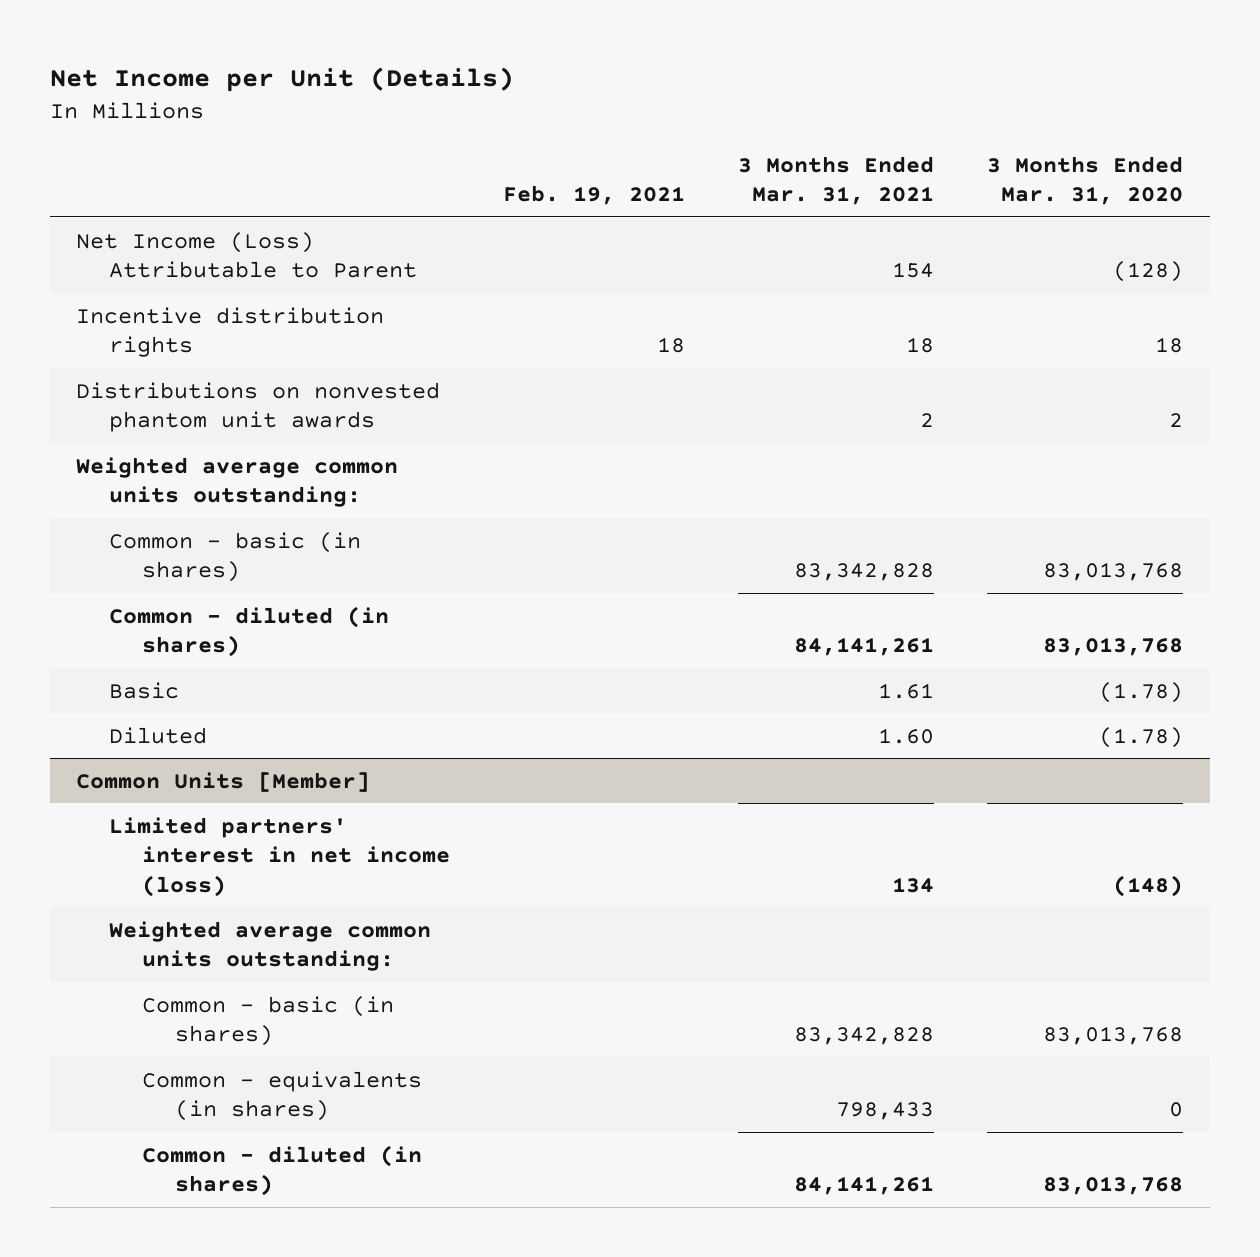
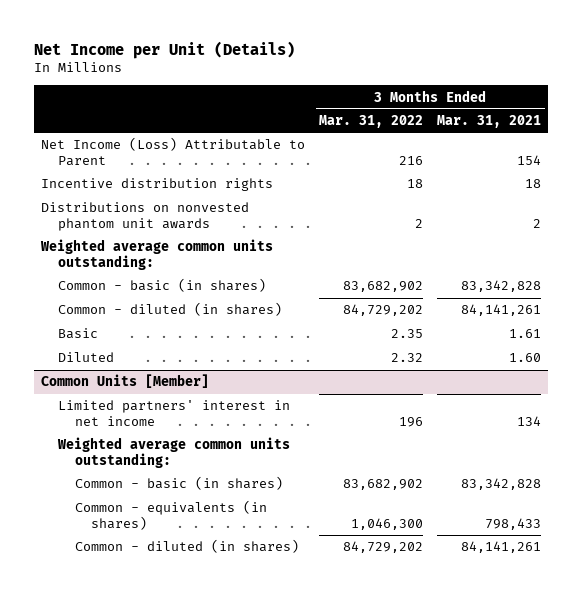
[503,185,686,206] Feb. 19, 2021 -> none
[987,155,1184,206] 3 Months Ended Mar. 31, 2020 -> none
none -> [319,115,424,129] Mar. 31, 2022
[109,816,450,897] Limited partners' interest in net income (loss) -> [58,400,291,427] Limited partners' interest in net income

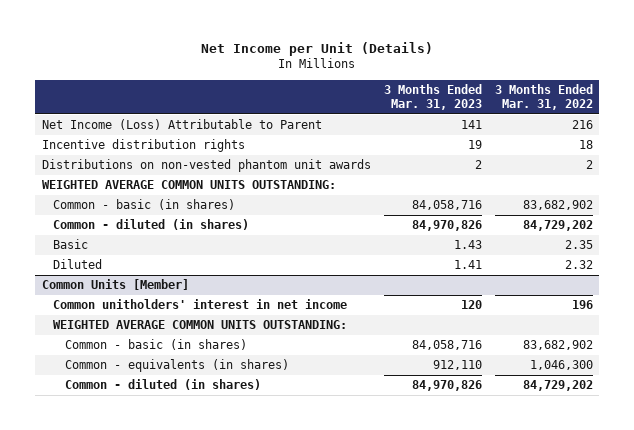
[437,115,542,129] Mar. 31, 2021 -> none
none -> [383,83,482,110] 3 Months Ended Mar. 31, 2023
[41,202,250,232] Distributions on nonvested phantom unit awards -> [41,159,371,173] Distributions on non-vested phantom unit awards
[40,239,274,271] Weighted average common units outstanding: -> [41,180,336,190] WEIGHTED AVERAGE COMMON UNITS OUTSTANDING:
[58,400,291,427] Limited partners' interest in net income -> [53,299,348,310] Common unitholders' interest in net income
[57,437,291,469] Weighted average common units outstanding: -> [53,320,348,330] WEIGHTED AVERAGE COMMON UNITS OUTSTANDING:

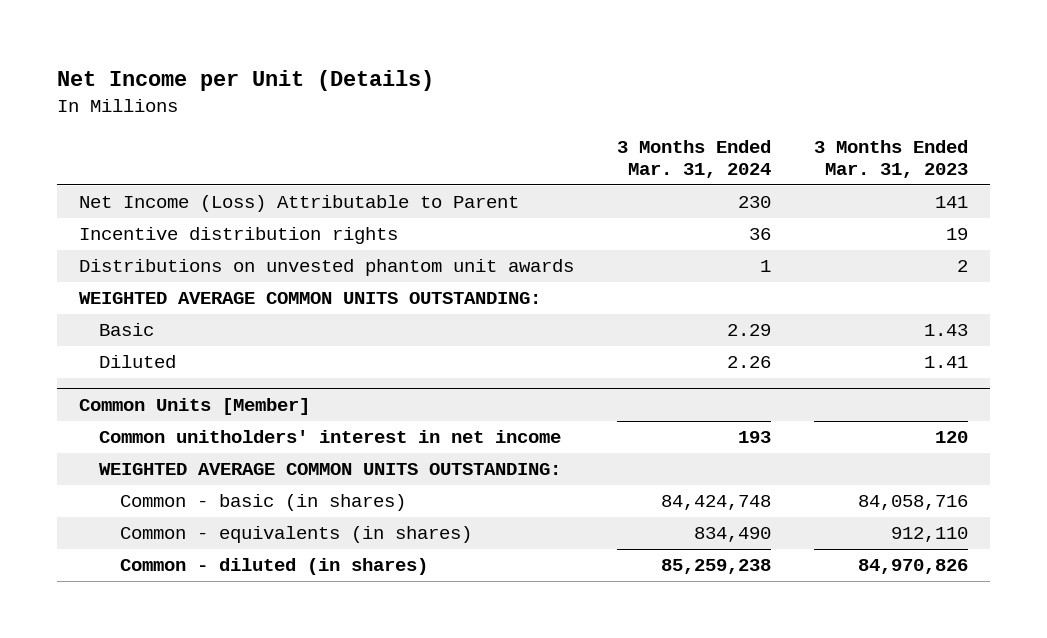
[494,83,593,110] 3 Months Ended Mar. 31, 2022 -> none
none -> [616,140,771,178] 3 Months Ended Mar. 31, 2024
[41,159,371,173] Distributions on non-vested phantom unit awards -> [78,259,574,277] Distributions on unvested phantom unit awards
[53,199,236,211] Common - basic (in shares) -> none
[53,219,250,231] Common - diluted (in shares) -> none

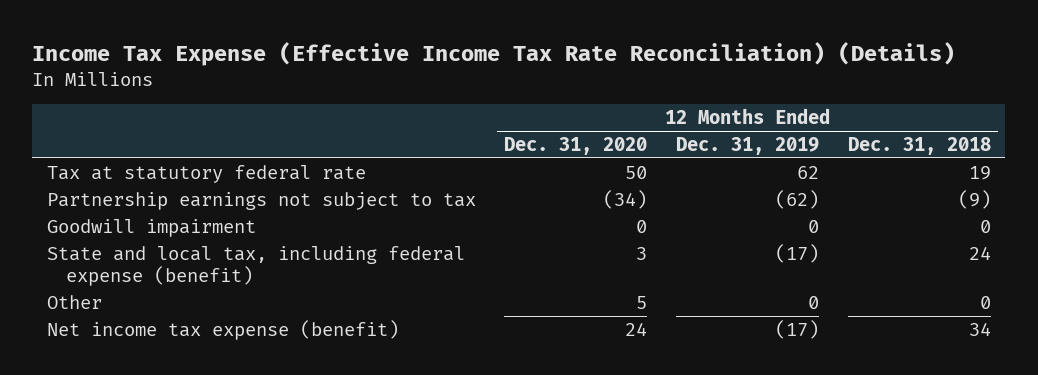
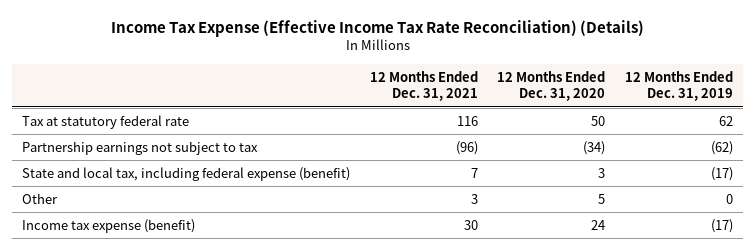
[848,137,992,156] Dec. 31, 2018 -> none
none -> [369,70,478,102] 12 Months Ended Dec. 31, 2021
[46,218,256,237] Goodwill impairment -> none
[46,319,399,340] Net income tax expense (benefit) -> [22,218,196,233] Income tax expense (benefit)

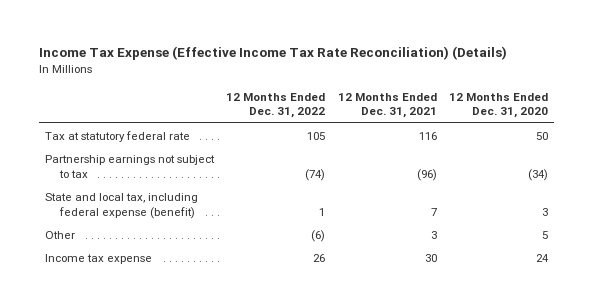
[625,70,734,102] 12 Months Ended Dec. 31, 2019 -> none
none -> [226,92,326,119] 12 Months Ended Dec. 31, 2022
[22,218,196,233] Income tax expense (benefit) -> [45,253,153,264] Income tax expense

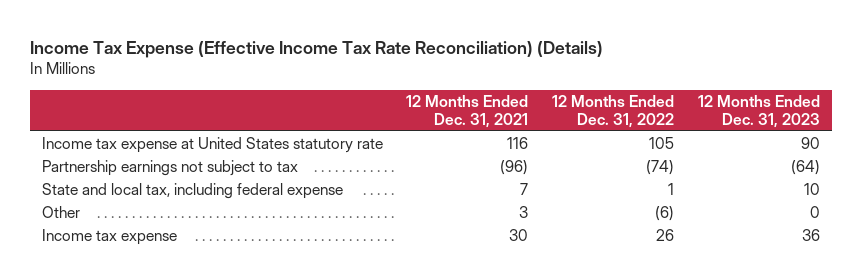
[448,92,548,119] 12 Months Ended Dec. 31, 2020 -> none
none -> [697,94,820,129] 12 Months Ended Dec. 31, 2023
[45,130,191,142] Tax at statutory federal rate -> [41,136,383,153] Income tax expense at United States statutory rate
[45,192,199,219] State and local tax, including federal expense (benefit) -> [41,182,343,199] State and local tax, including federal expense

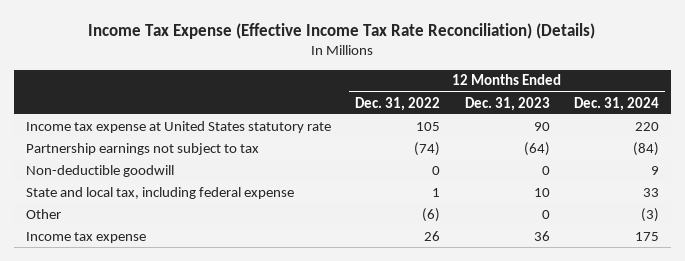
[406,94,529,129] 12 Months Ended Dec. 31, 2021 -> none
none -> [573,96,659,111] Dec. 31, 2024
none -> [25,164,174,177] Non-deductible goodwill

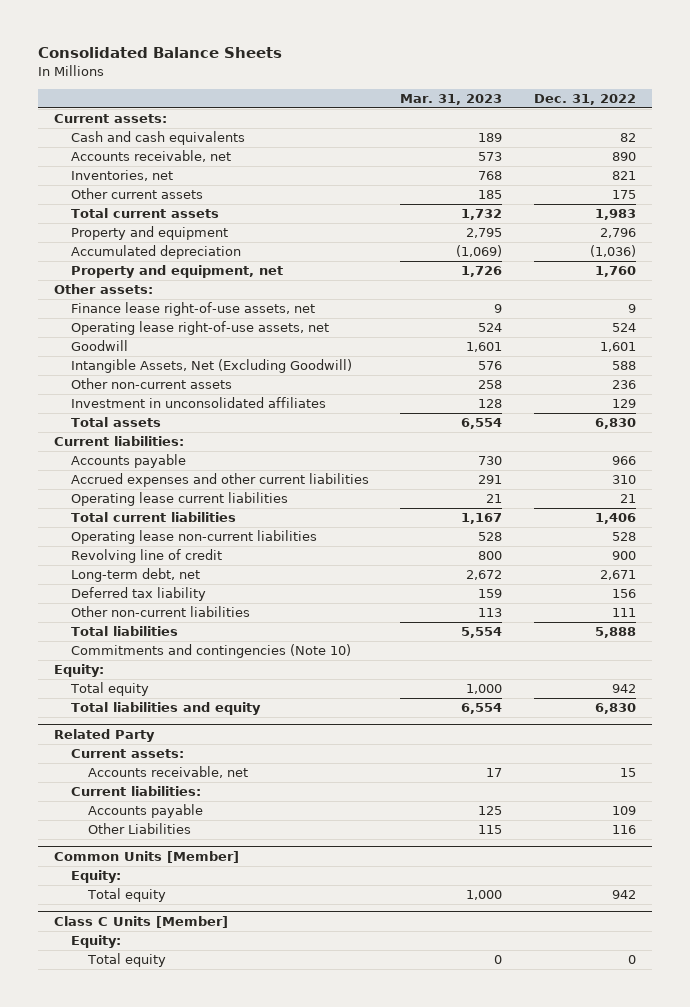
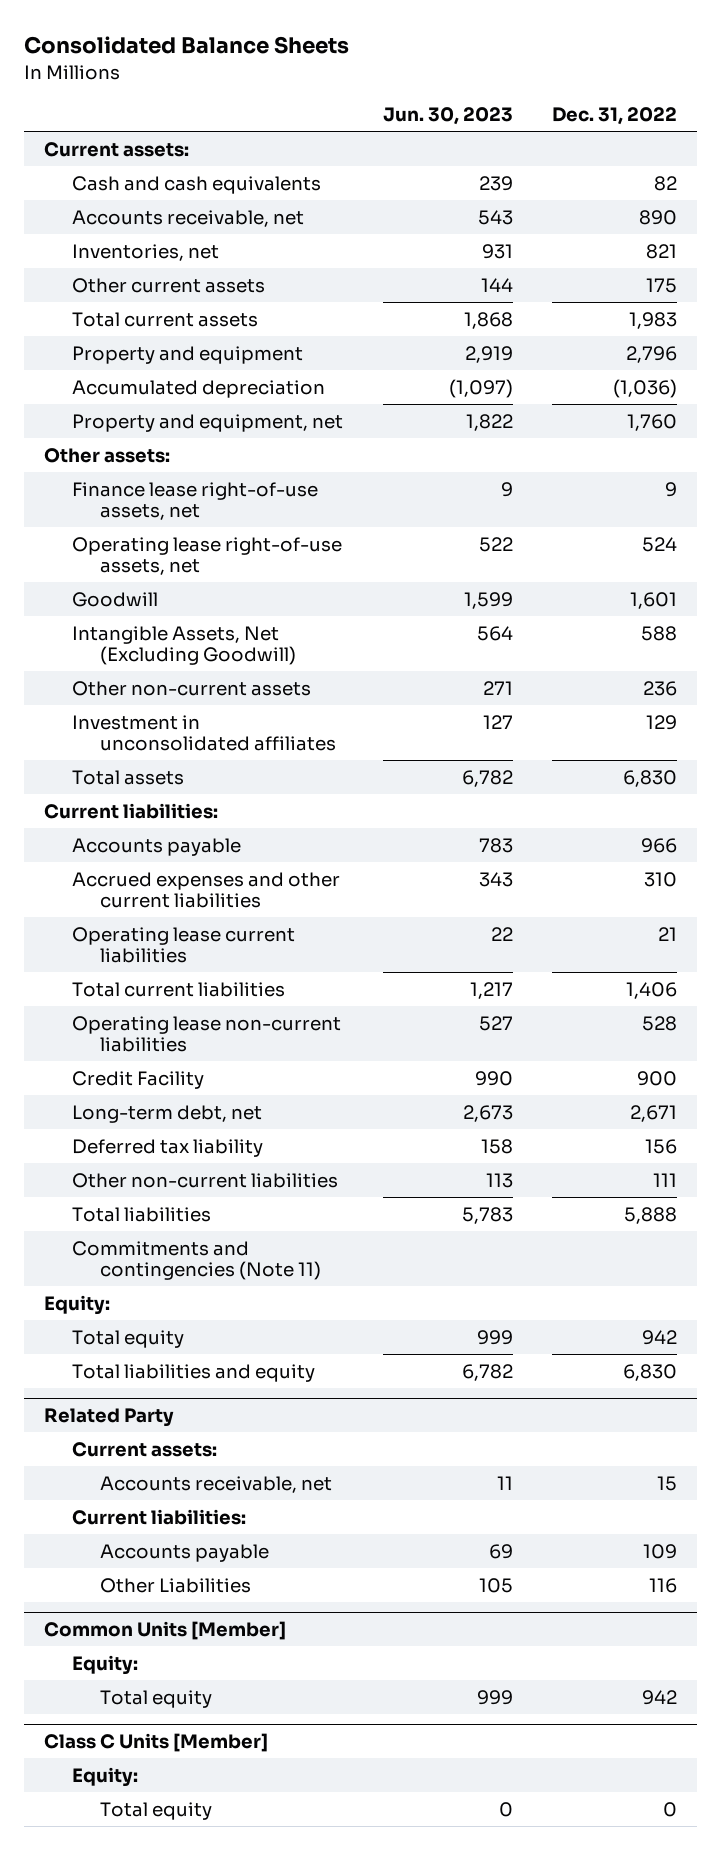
[400,94,503,106] Mar. 31, 2023 -> none
none -> [382,107,513,126] Jun. 30, 2023
[70,549,222,564] Revolving line of credit -> [72,1070,205,1089] Credit Facility
[70,644,351,659] Commitments and contingencies (Note 10) -> [72,1240,322,1281] Commitments and contingencies (Note 11)

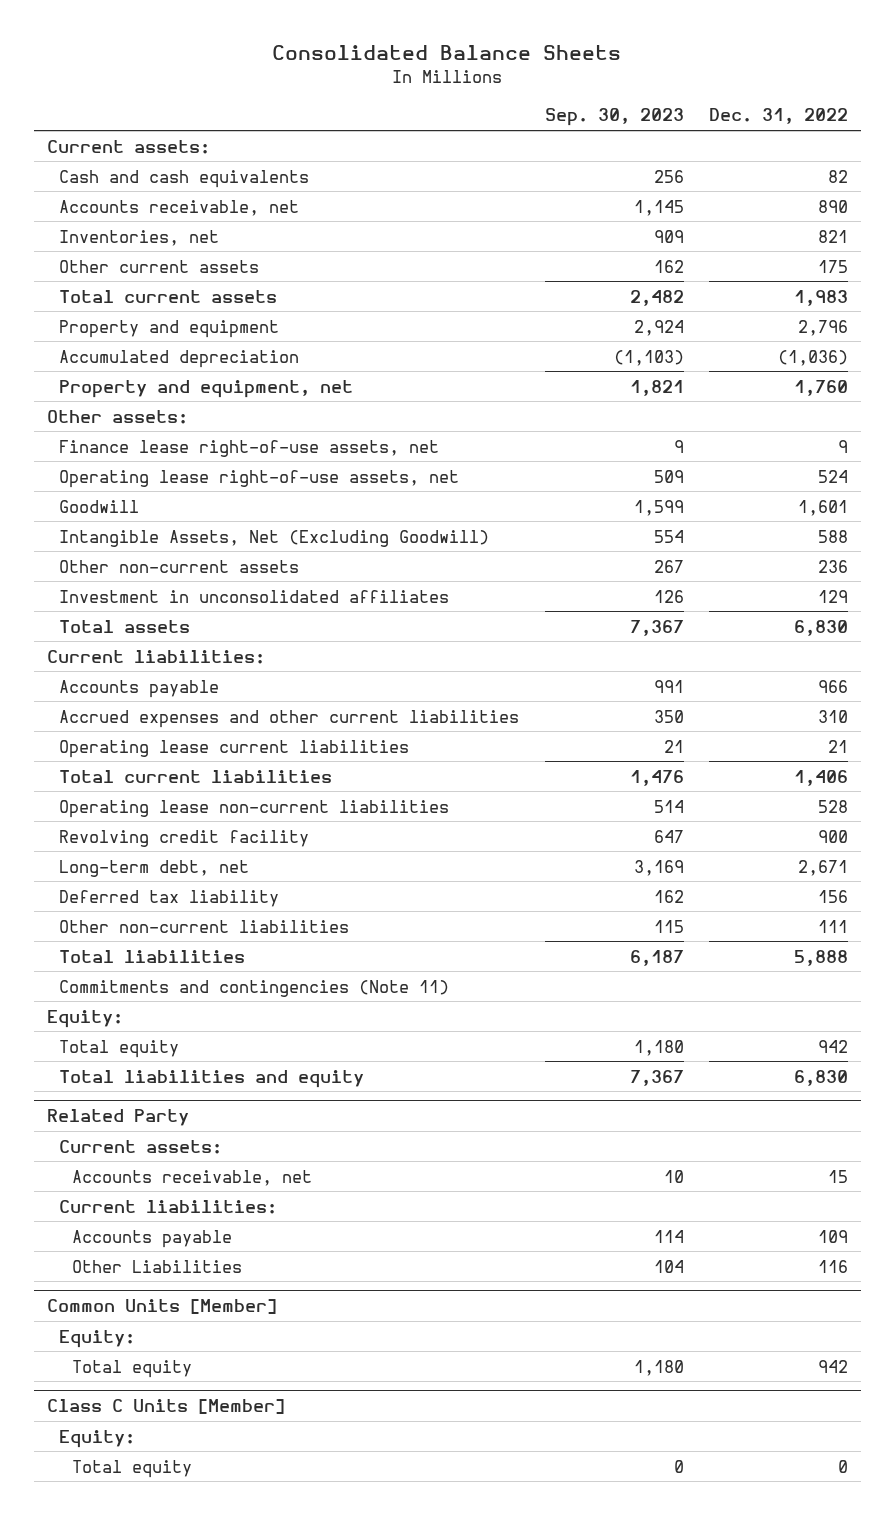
[382,107,513,126] Jun. 30, 2023 -> none
none -> [544,108,684,127] Sep. 30, 2023
[72,1070,205,1089] Credit Facility -> [59,829,310,847] Revolving credit facility

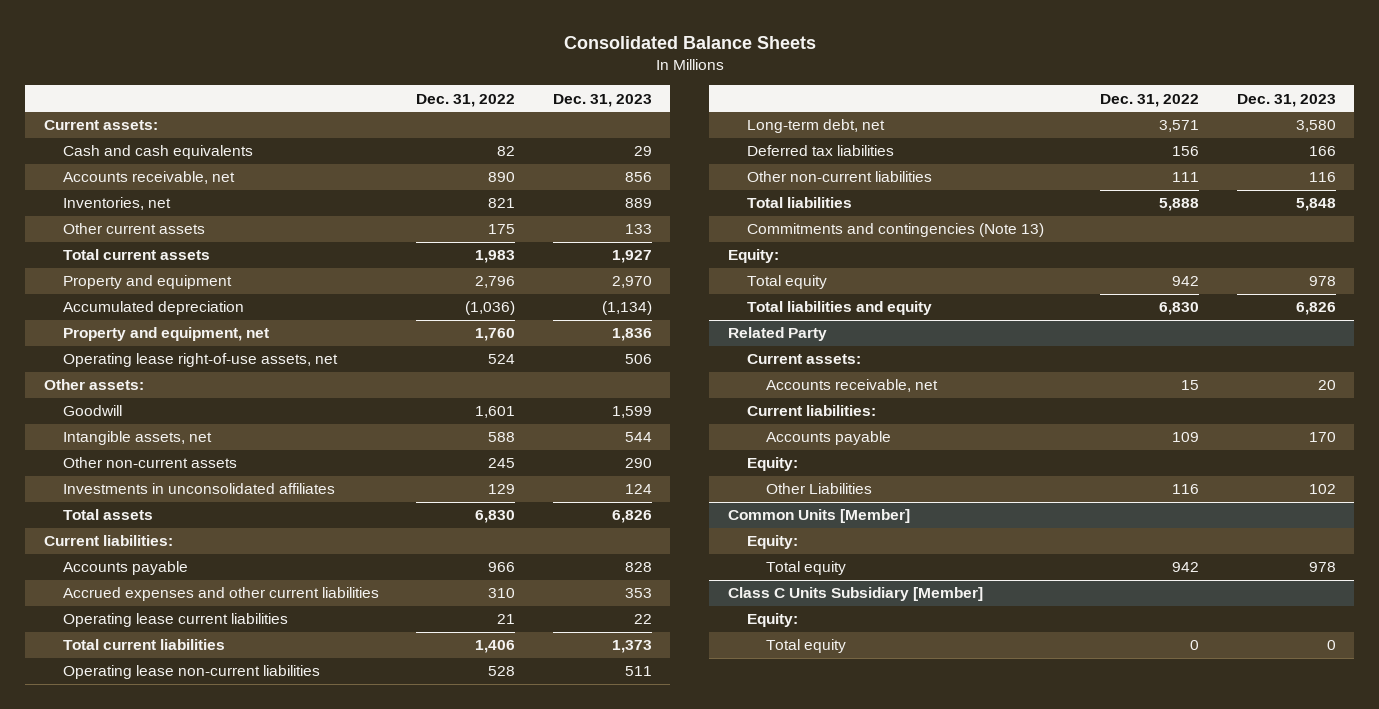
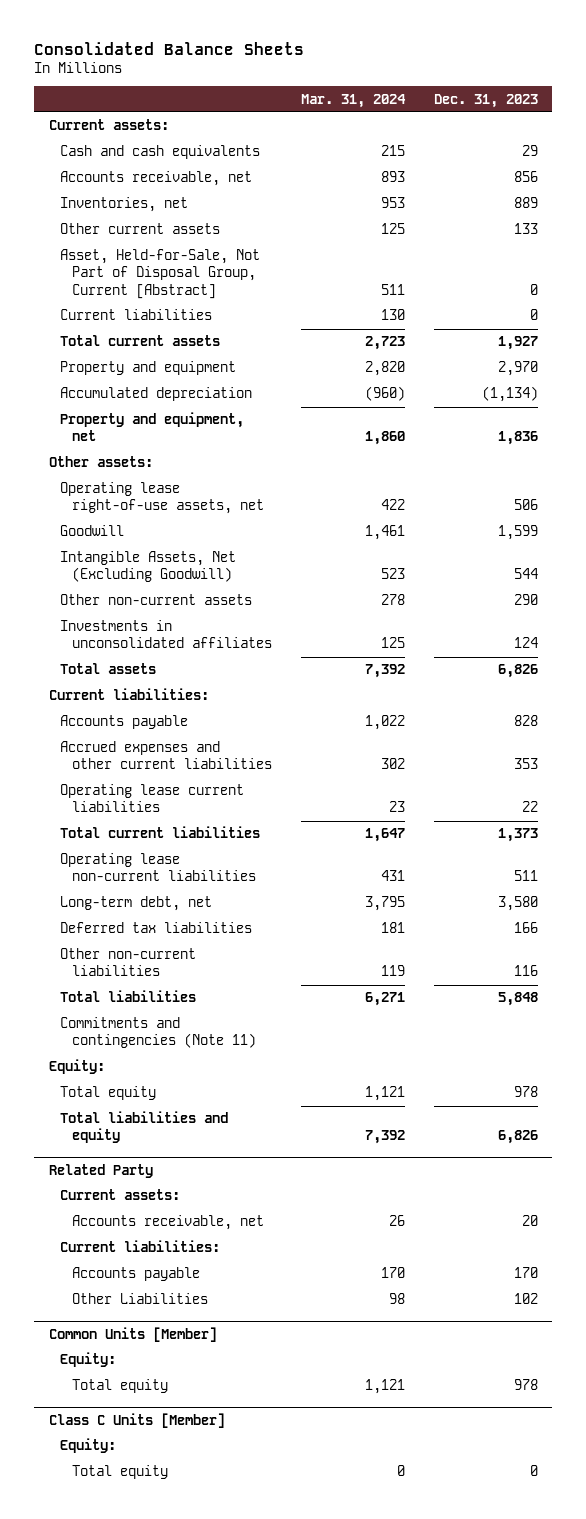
[416,93,516,107] Dec. 31, 2022 -> none
none -> [300,93,406,108] Mar. 31, 2024
none -> [60,249,261,299] Asset, Held-for-Sale, Not Part of Disposal Group, Current [Abstract]
none -> [60,309,213,321] Current liabilities
[62,353,338,368] Operating lease right-of-use assets, net -> [60,482,264,515] Operating lease right-of-use assets, net
[62,431,212,446] Intangible assets, net -> [60,551,237,583] Intangible Assets, Net (Excluding Goodwill)
[746,223,1044,238] Commitments and contingencies (Note 13) -> [60,1017,256,1049] Commitments and contingencies (Note 11)
[746,457,798,472] Equity: -> none
[727,587,983,602] Class C Units Subsidiary [Member] -> [48,1412,225,1428] Class C Units [Member]

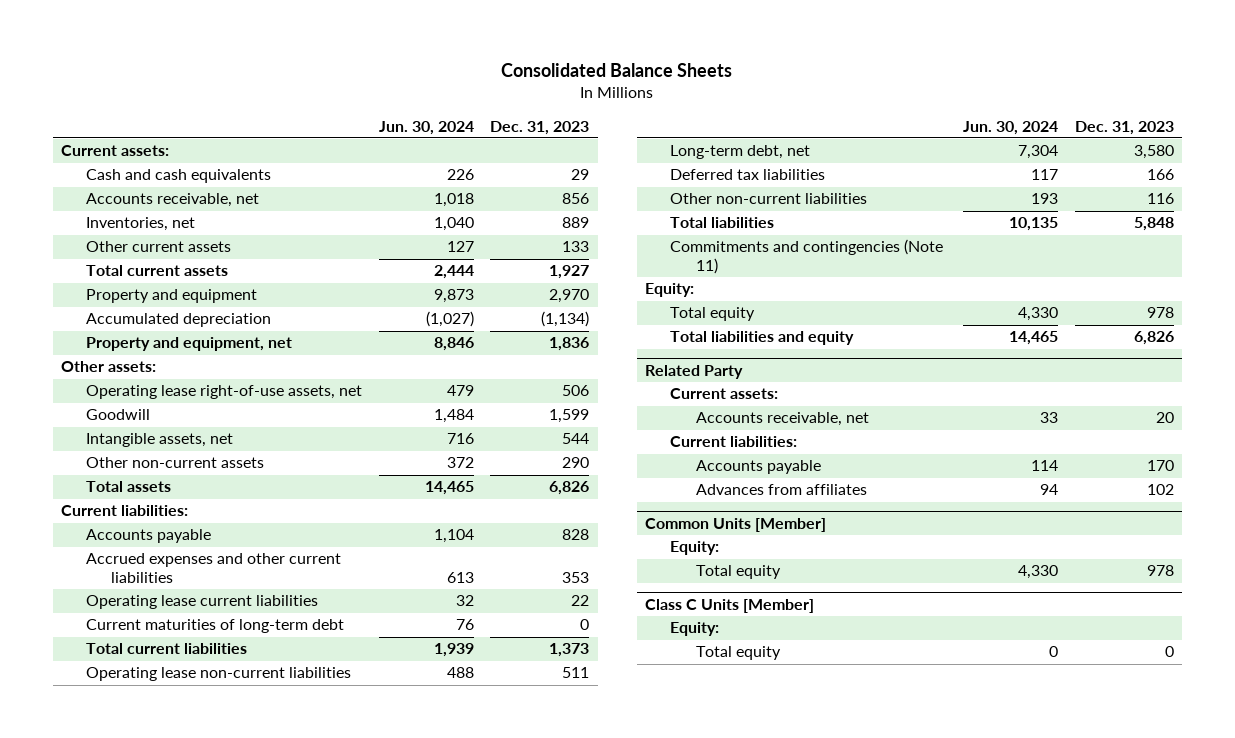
[300,93,406,108] Mar. 31, 2024 -> none
none -> [378,120,474,135] Jun. 30, 2024
[60,249,261,299] Asset, Held-for-Sale, Not Part of Disposal Group, Current [Abstract] -> none
[60,309,213,321] Current liabilities -> none
[60,551,237,583] Intangible Assets, Net (Excluding Goodwill) -> [86,433,234,448] Intangible assets, net
[60,620,272,649] Investments in unconsolidated affiliates -> none
none -> [86,619,345,634] Current maturities of long-term debt
[71,1293,208,1305] Other Liabilities -> none
none -> [695,484,867,496] Advances from affiliates

